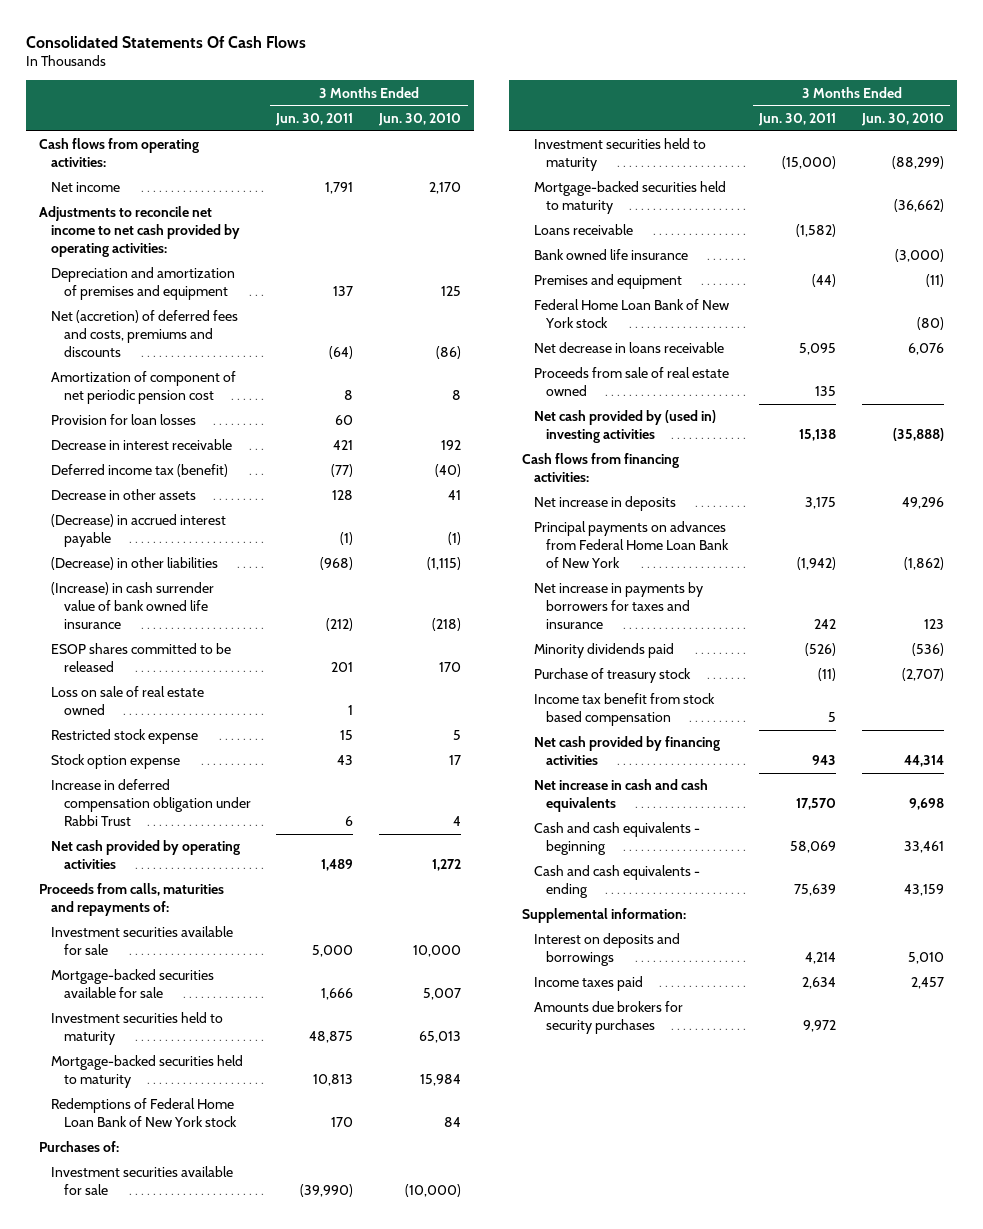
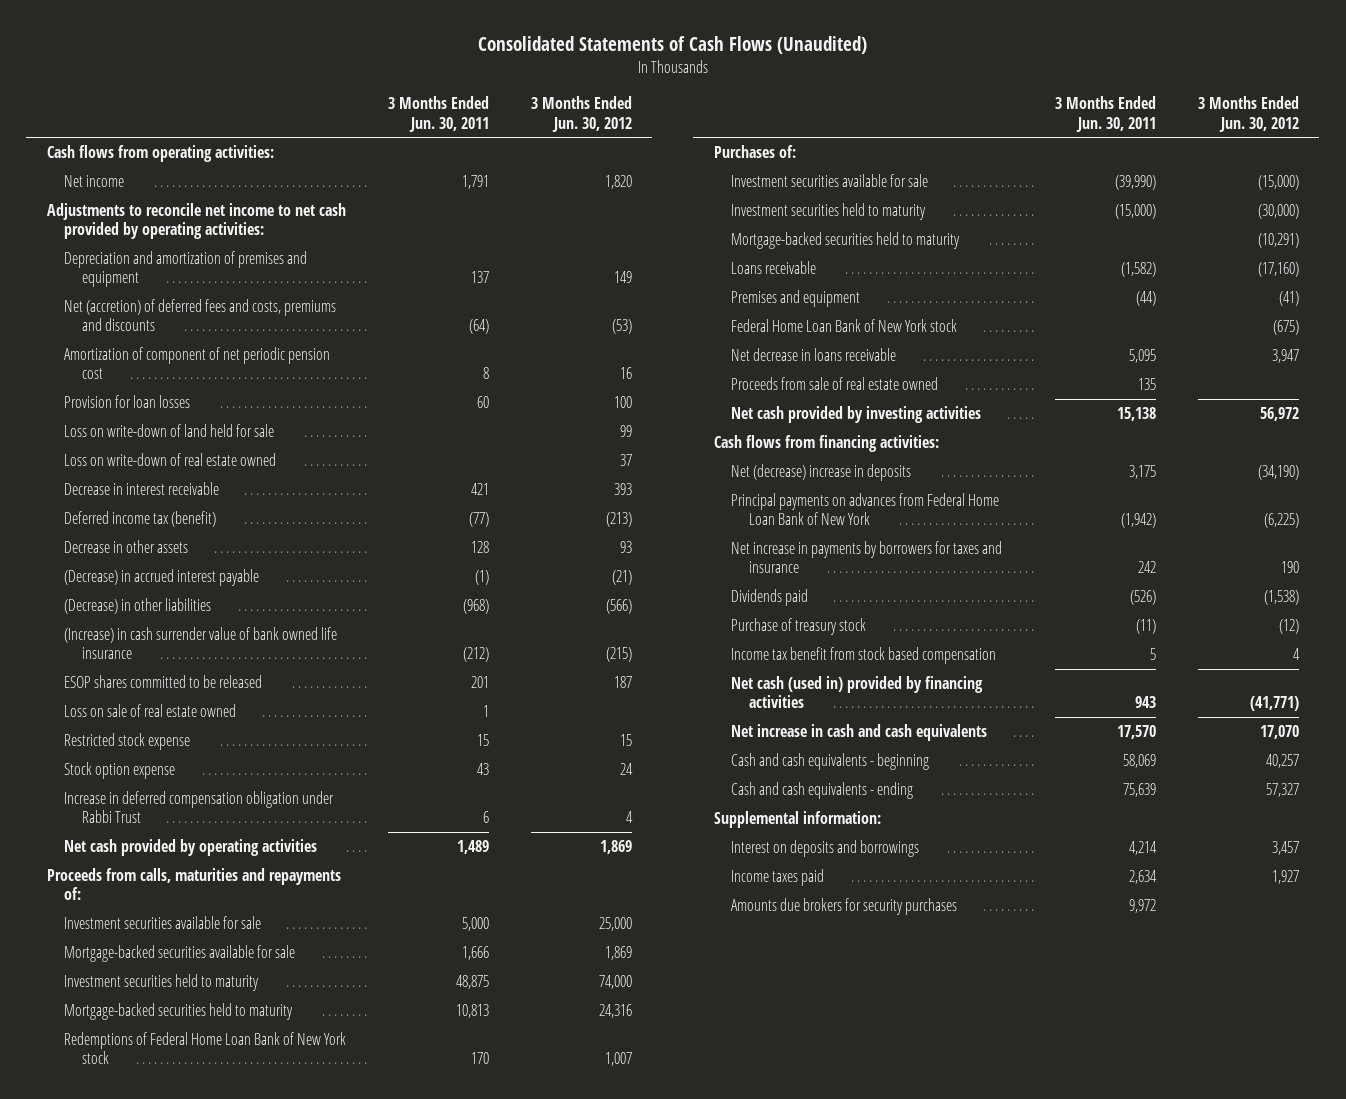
[26,35,307,48] Consolidated Statements Of Cash Flows -> [477,36,867,55] Consolidated Statements of Cash Flows (Unaudited)
[378,112,462,126] Jun. 30, 2010 -> none
none -> [530,96,632,132] 3 Months Ended Jun. 30, 2012
none -> [64,424,275,438] Loss on write-down of land held for sale
none -> [64,453,277,467] Loss on write-down of real estate owned
[533,249,688,261] Bank owned life insurance -> none
[533,410,716,444] Net cash provided by (used in) investing activities -> [731,406,982,424] Net cash provided by investing activities
[533,496,676,512] Net increase in deposits -> [731,464,912,482] Net (decrease) increase in deposits
[533,643,674,659] Minority dividends paid -> [731,589,809,607] Dividends paid
[533,736,720,766] Net cash provided by financing activities -> [731,676,984,709] Net cash (used in) provided by financing activities

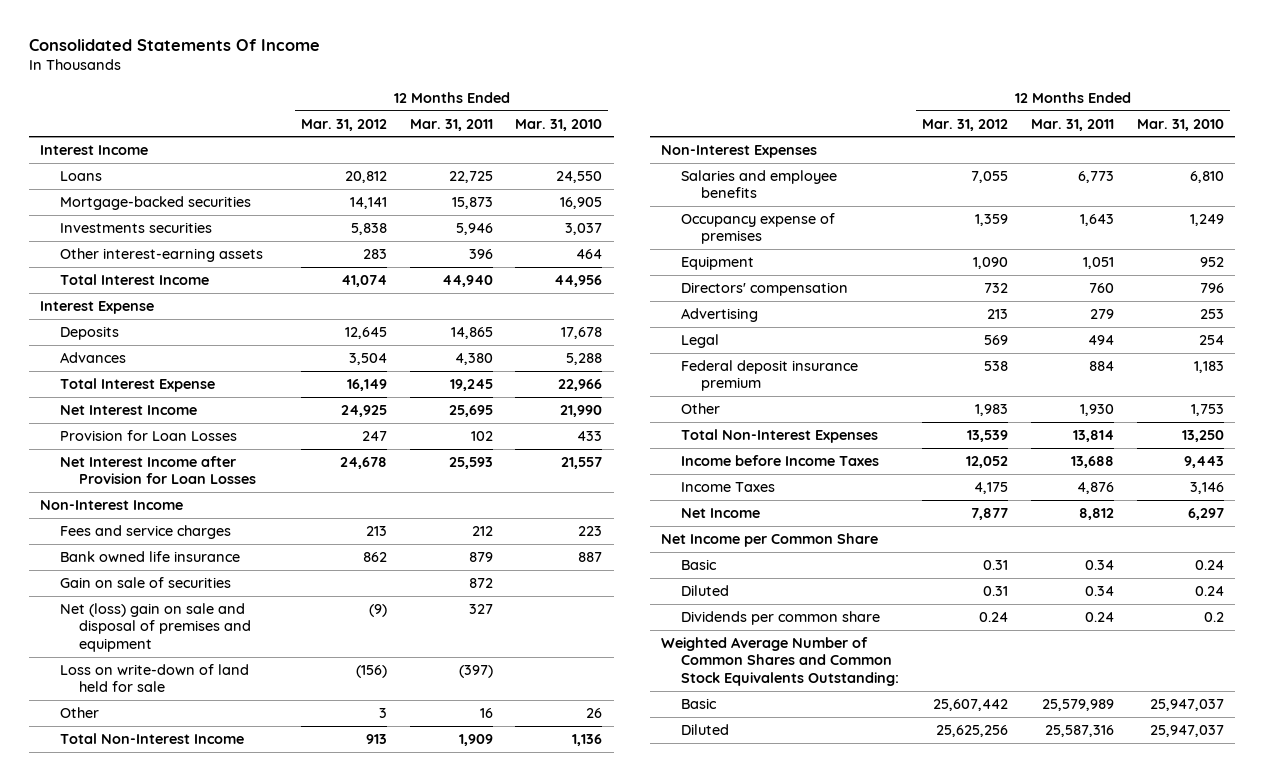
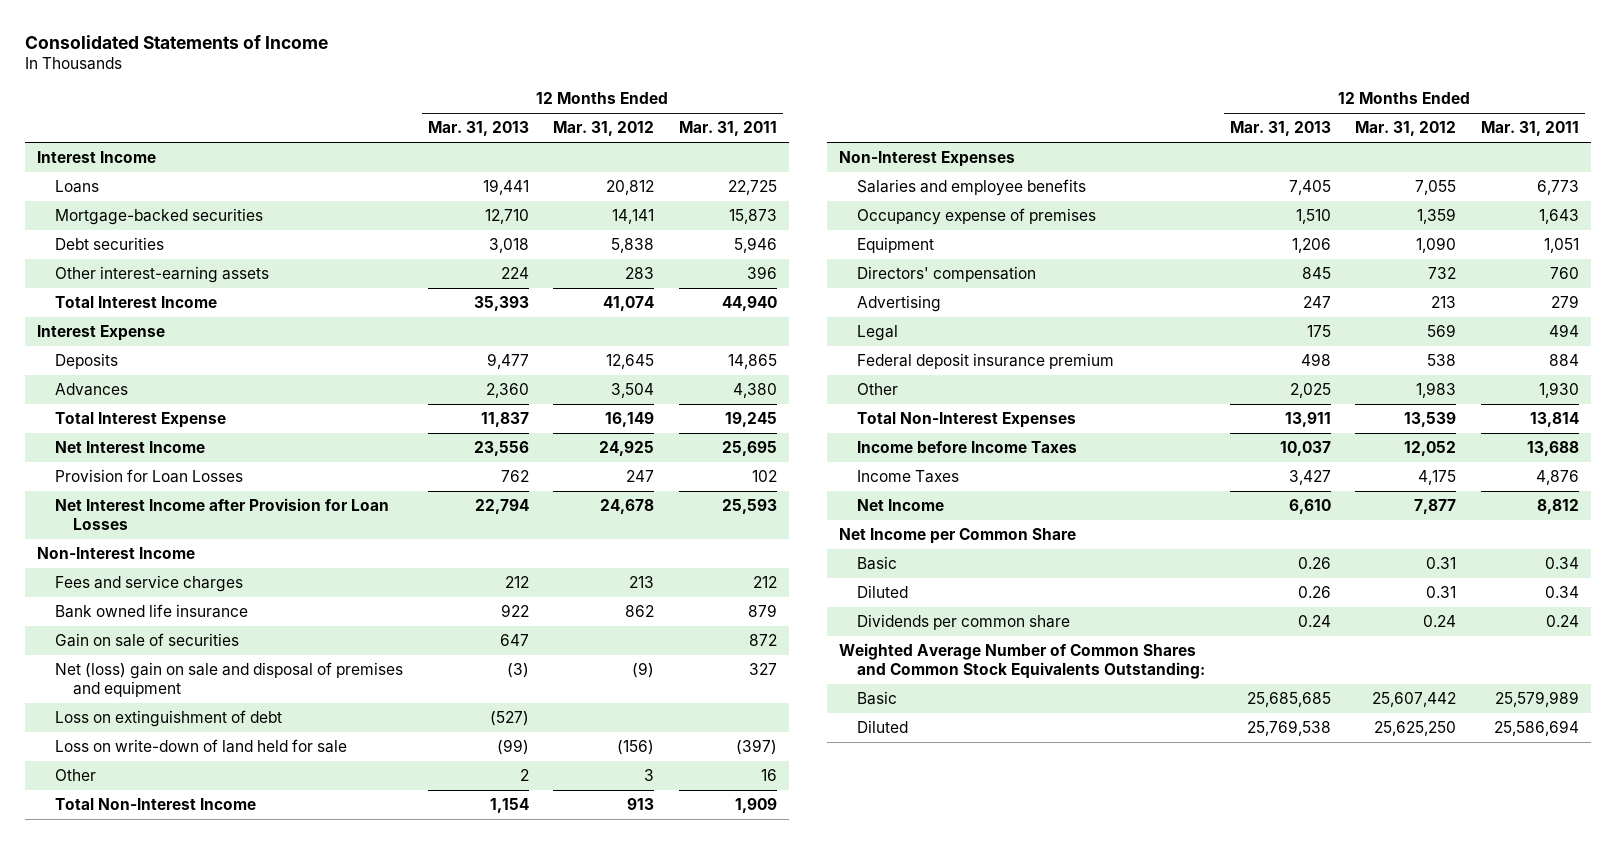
[28,38,320,51] Consolidated Statements Of Income -> [24,34,328,49] Consolidated Statements of Income
[515,118,603,131] Mar. 31, 2010 -> none
none -> [427,121,529,137] Mar. 31, 2013
[59,222,212,234] Investments securities -> [55,237,165,251] Debt securities
none -> [55,710,283,728] Loss on extinguishment of debt
[936,725,1009,738] 25,625,256 -> [1374,721,1457,737] 25,625,250
[1044,725,1114,738] 25,587,316 -> [1493,720,1579,737] 25,586,694

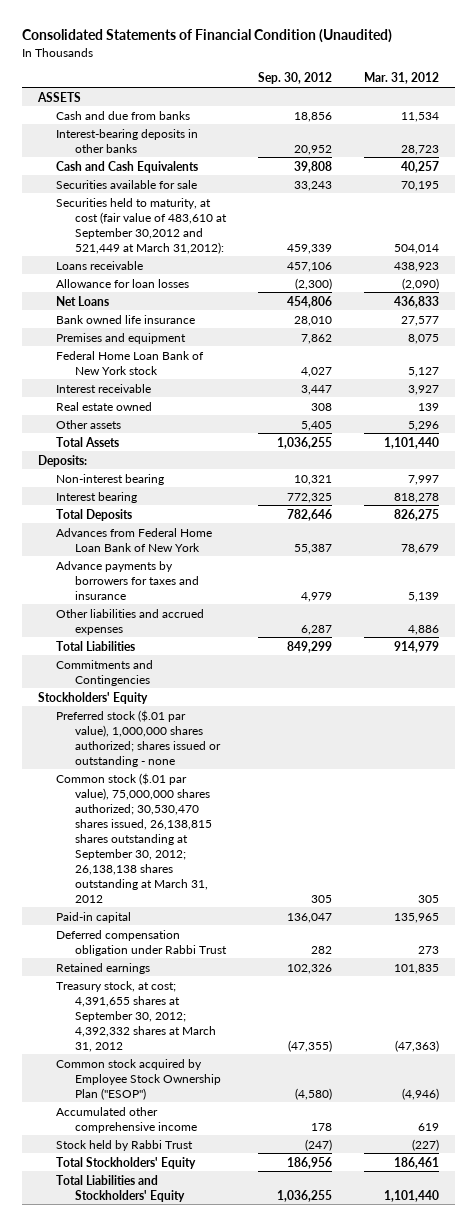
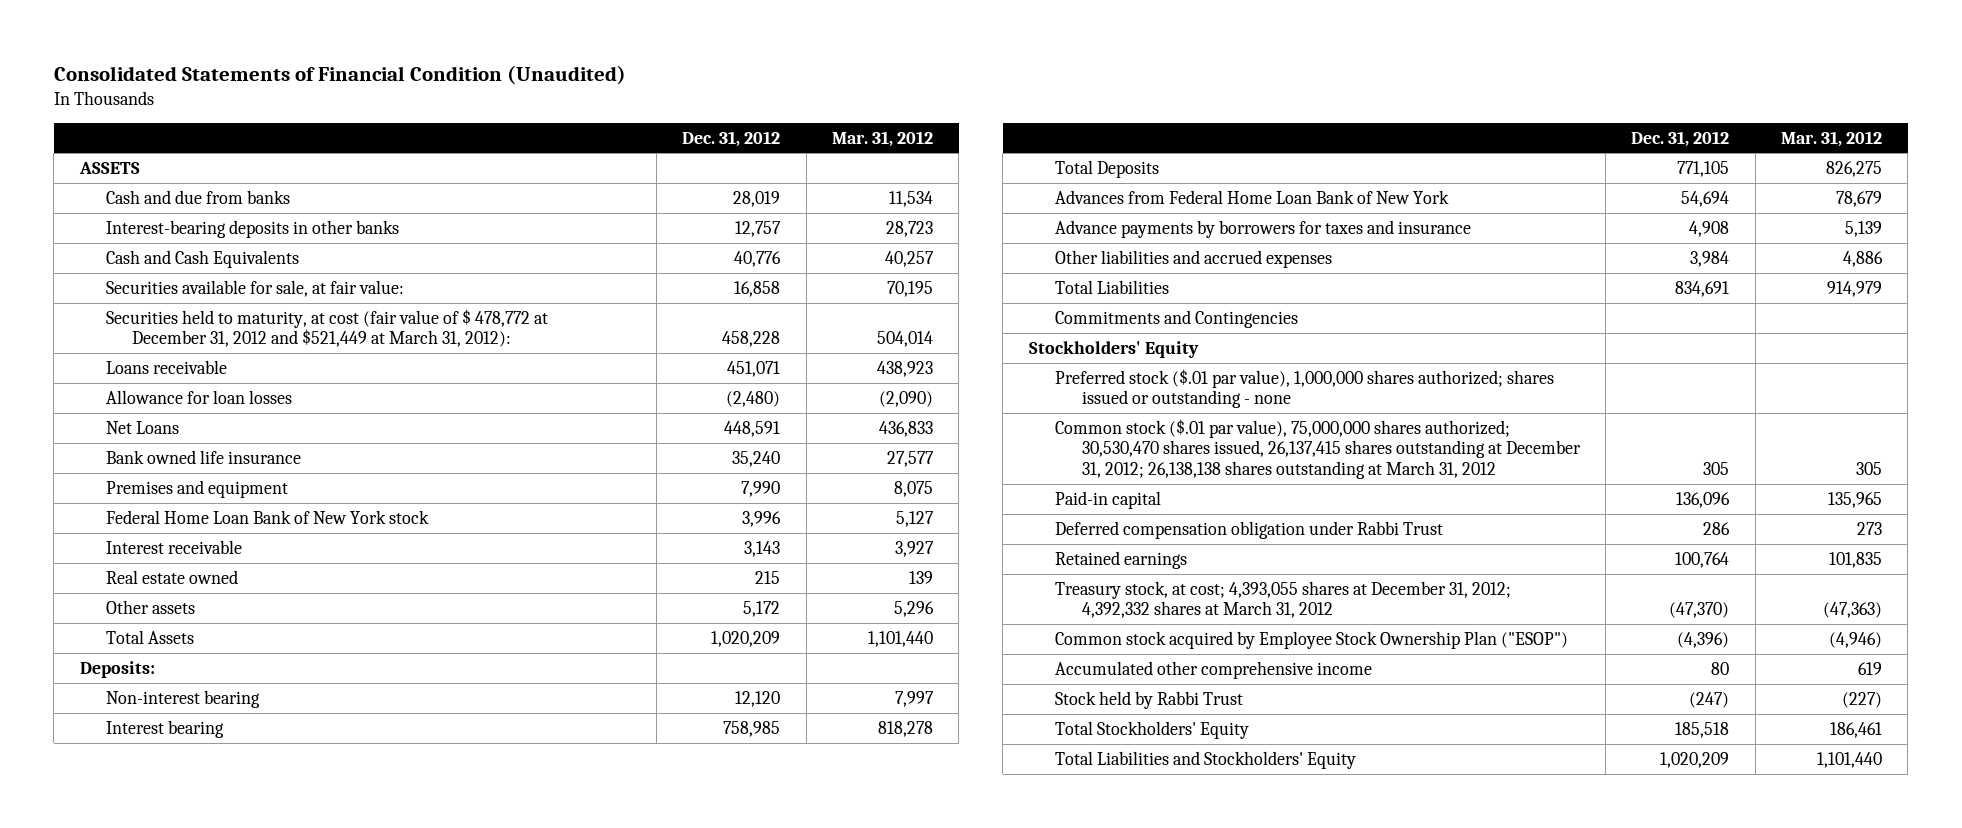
[258,72,333,85] Sep. 30, 2012 -> none
none -> [682,130,781,147] Dec. 31, 2012
[56,179,198,189] Securities available for sale -> [106,279,405,297] Securities available for sale, at fair value:
[56,197,228,254] Securities held to maturity, at cost (fair value of 483,610 at September 30,2012 and 521,449 at March 31,2012): -> [106,308,549,348] Securities held to maturity, at cost (fair value of $ 478,772 at December 31, 2012 and $521,449 at March 31, 2012):
[56,772,213,903] Common stock ($.01 par value), 75,000,000 shares authorized; 30,530,470 shares issued, 26,138,815 shares outstanding at September 30, 2012; 26,138,138 shares outstanding at March 31, 2012 -> [1055,418,1581,479] Common stock ($.01 par value), 75,000,000 shares authorized; 30,530,470 shares issued, 26,137,415 shares outstanding at December 31, 2012; 26,138,138 shares outstanding at March 31, 2012
[56,980,217,1052] Treasury stock, at cost; 4,391,655 shares at September 30, 2012; 4,392,332 shares at March 31, 2012 -> [1055,580,1512,619] Treasury stock, at cost; 4,393,055 shares at December 31, 2012; 4,392,332 shares at March 31, 2012

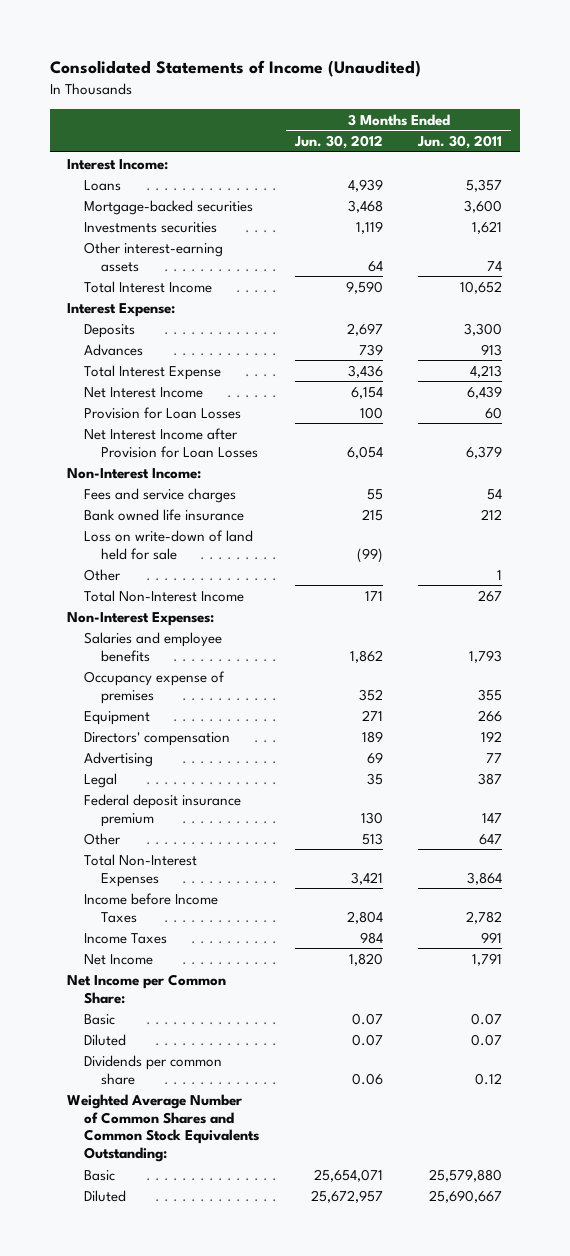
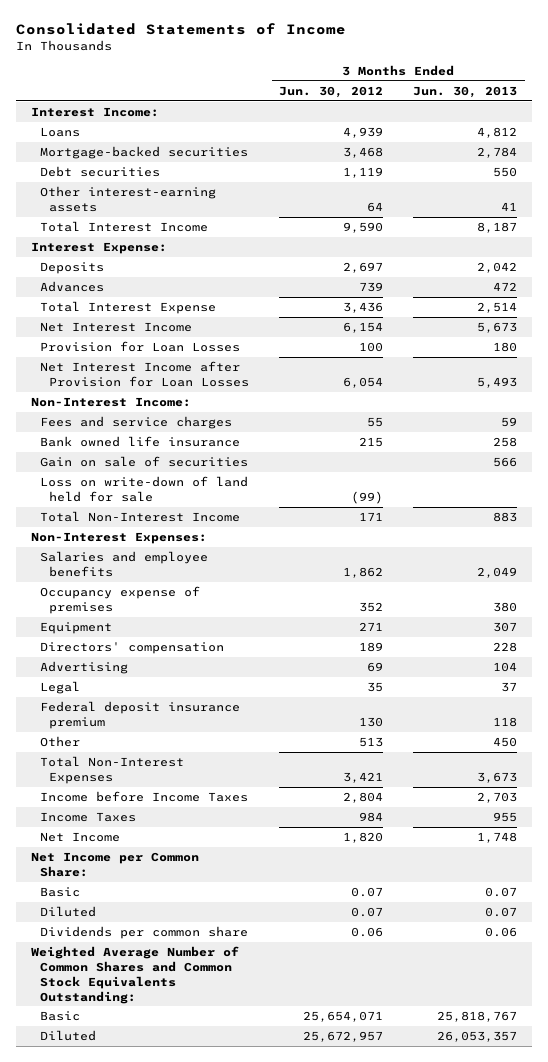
[49,60,421,78] Consolidated Statements of Income (Unaudited) -> [15,22,346,35] Consolidated Statements of Income
[417,135,503,150] Jun. 30, 2011 -> none
none -> [413,85,518,98] Jun. 30, 2013
[84,221,218,233] Investments securities -> [40,165,161,177] Debt securities
none -> [40,455,249,467] Gain on sale of securities
[84,568,122,581] Other -> none

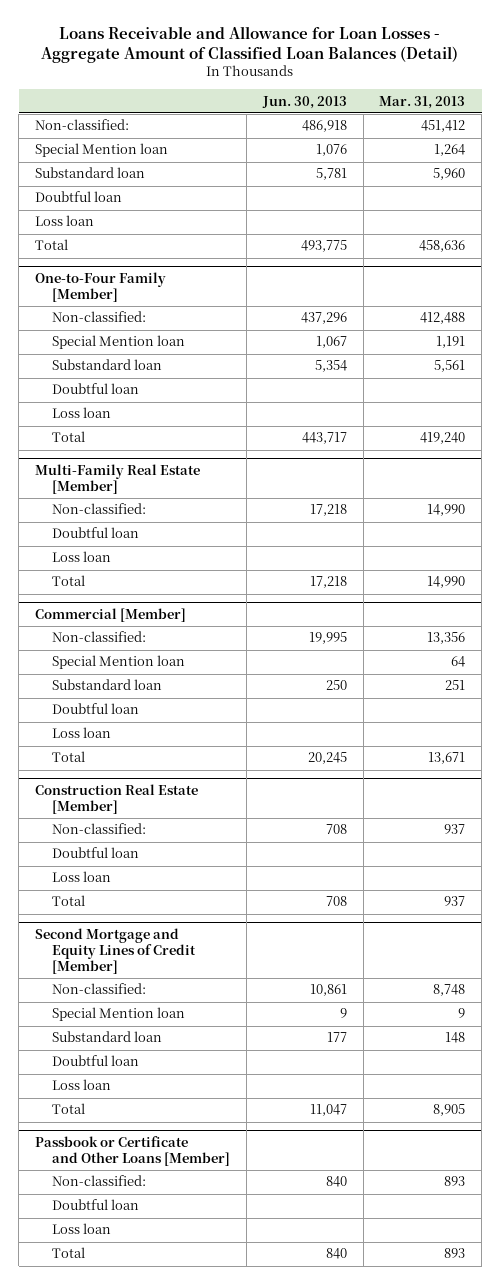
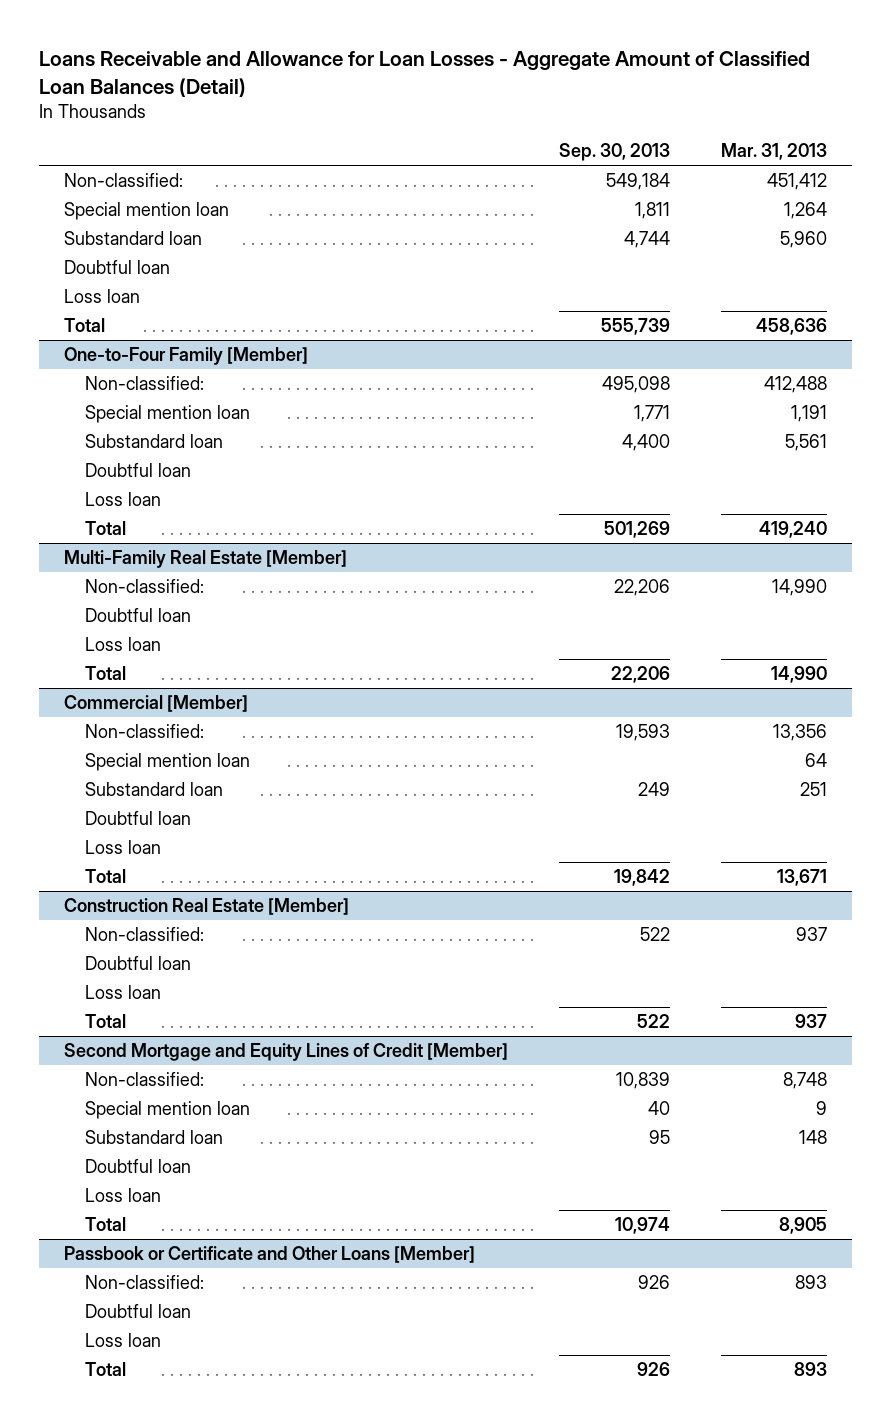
[261,95,347,109] Jun. 30, 2013 -> none
none -> [559,142,671,161] Sep. 30, 2013
[35,143,169,158] Special Mention loan -> [64,202,230,221] Special mention loan
[51,335,185,350] Special Mention loan -> [84,405,250,424] Special mention loan
[51,655,185,670] Special Mention loan -> [84,753,250,772] Special mention loan
[51,1007,185,1022] Special Mention loan -> [84,1101,250,1120] Special mention loan

